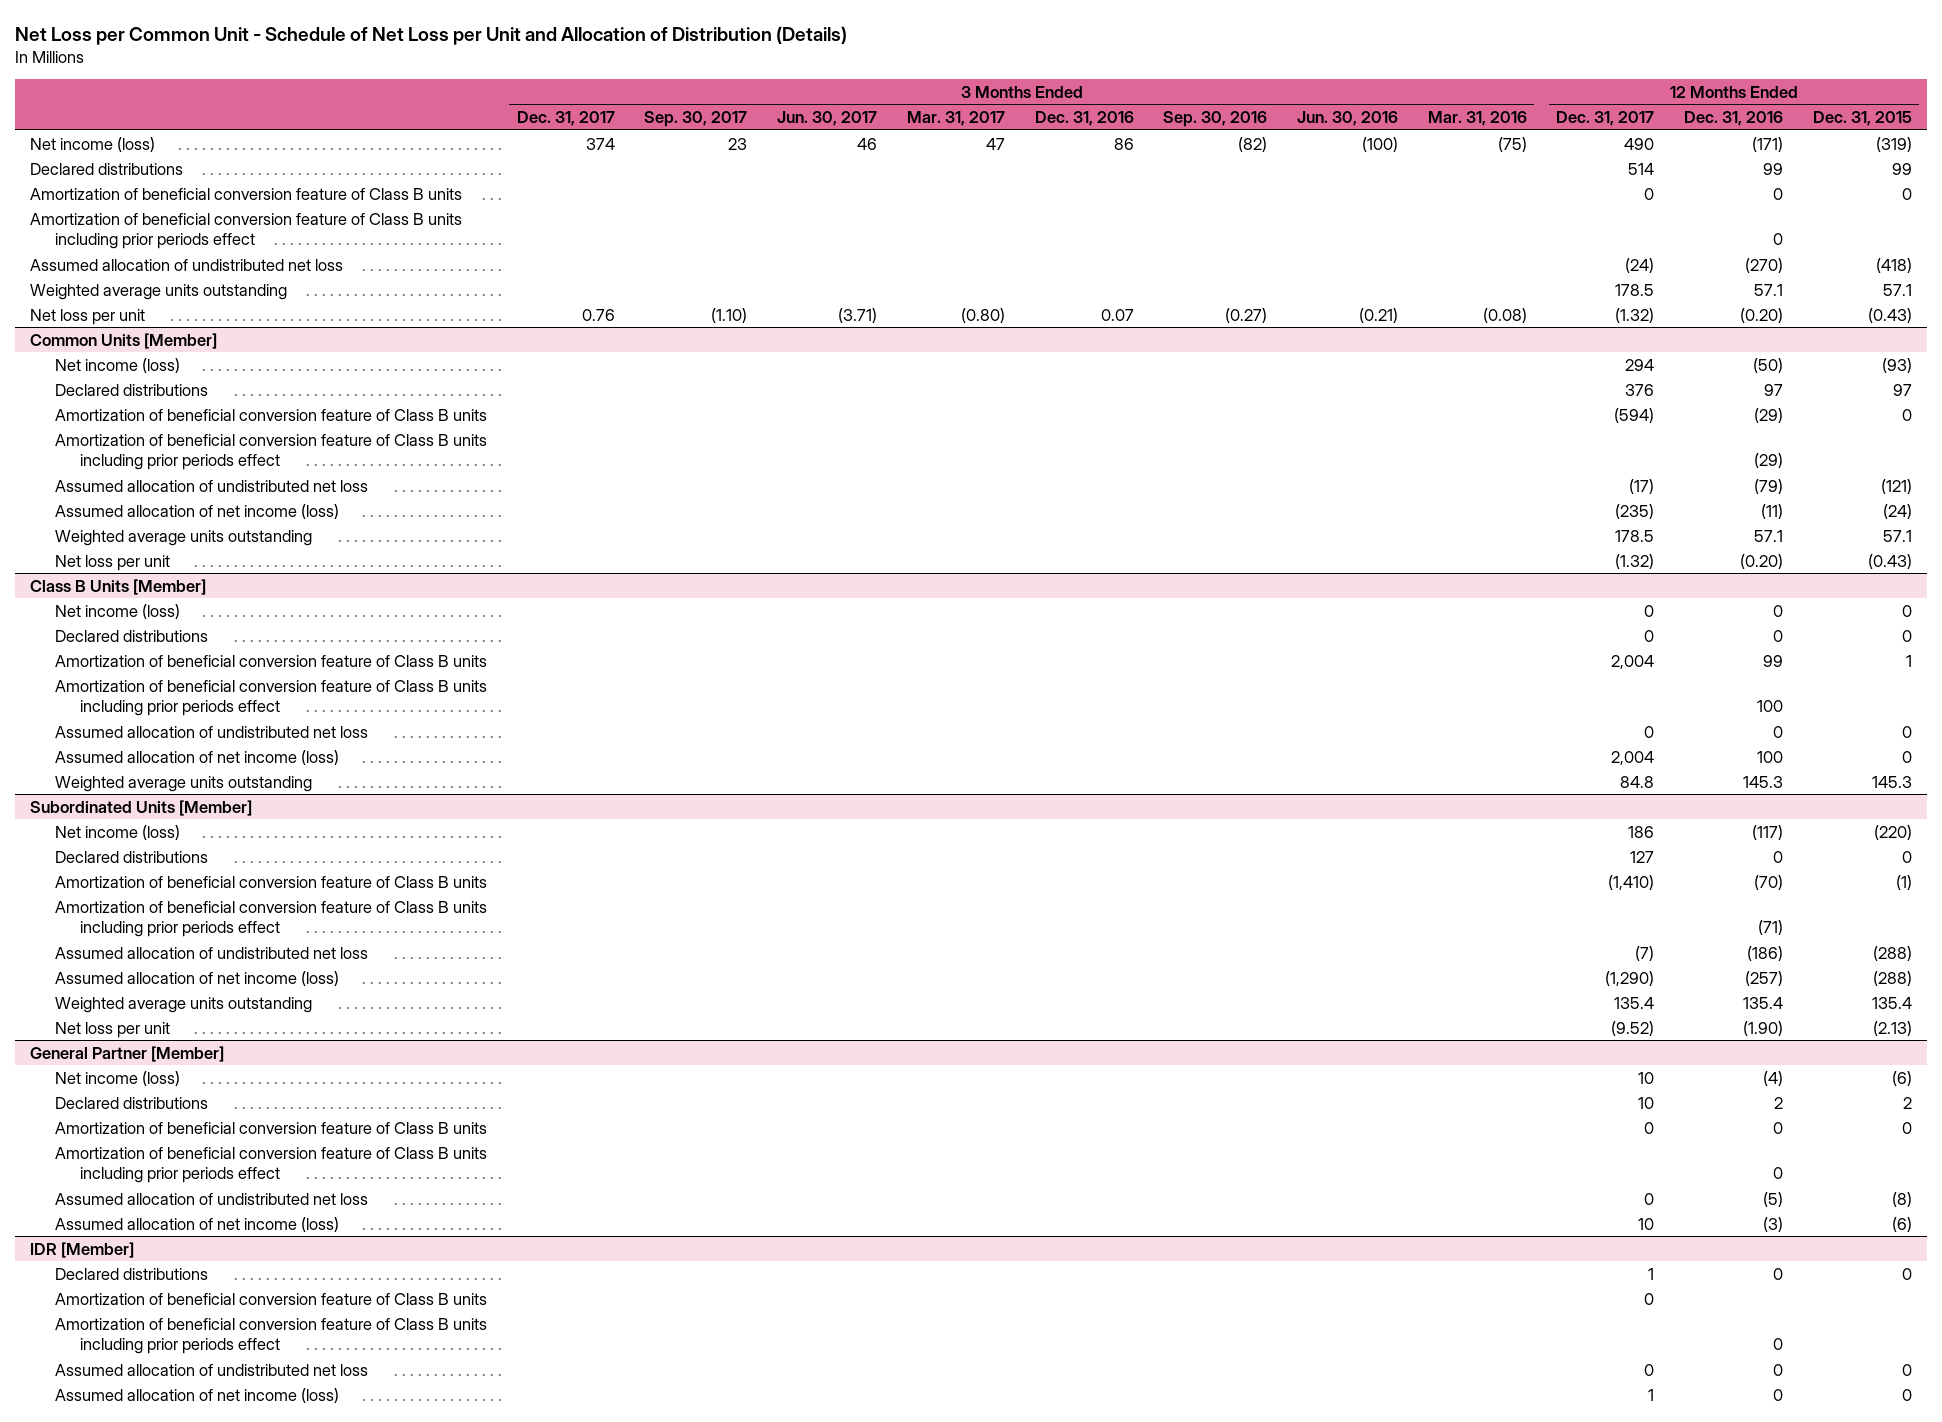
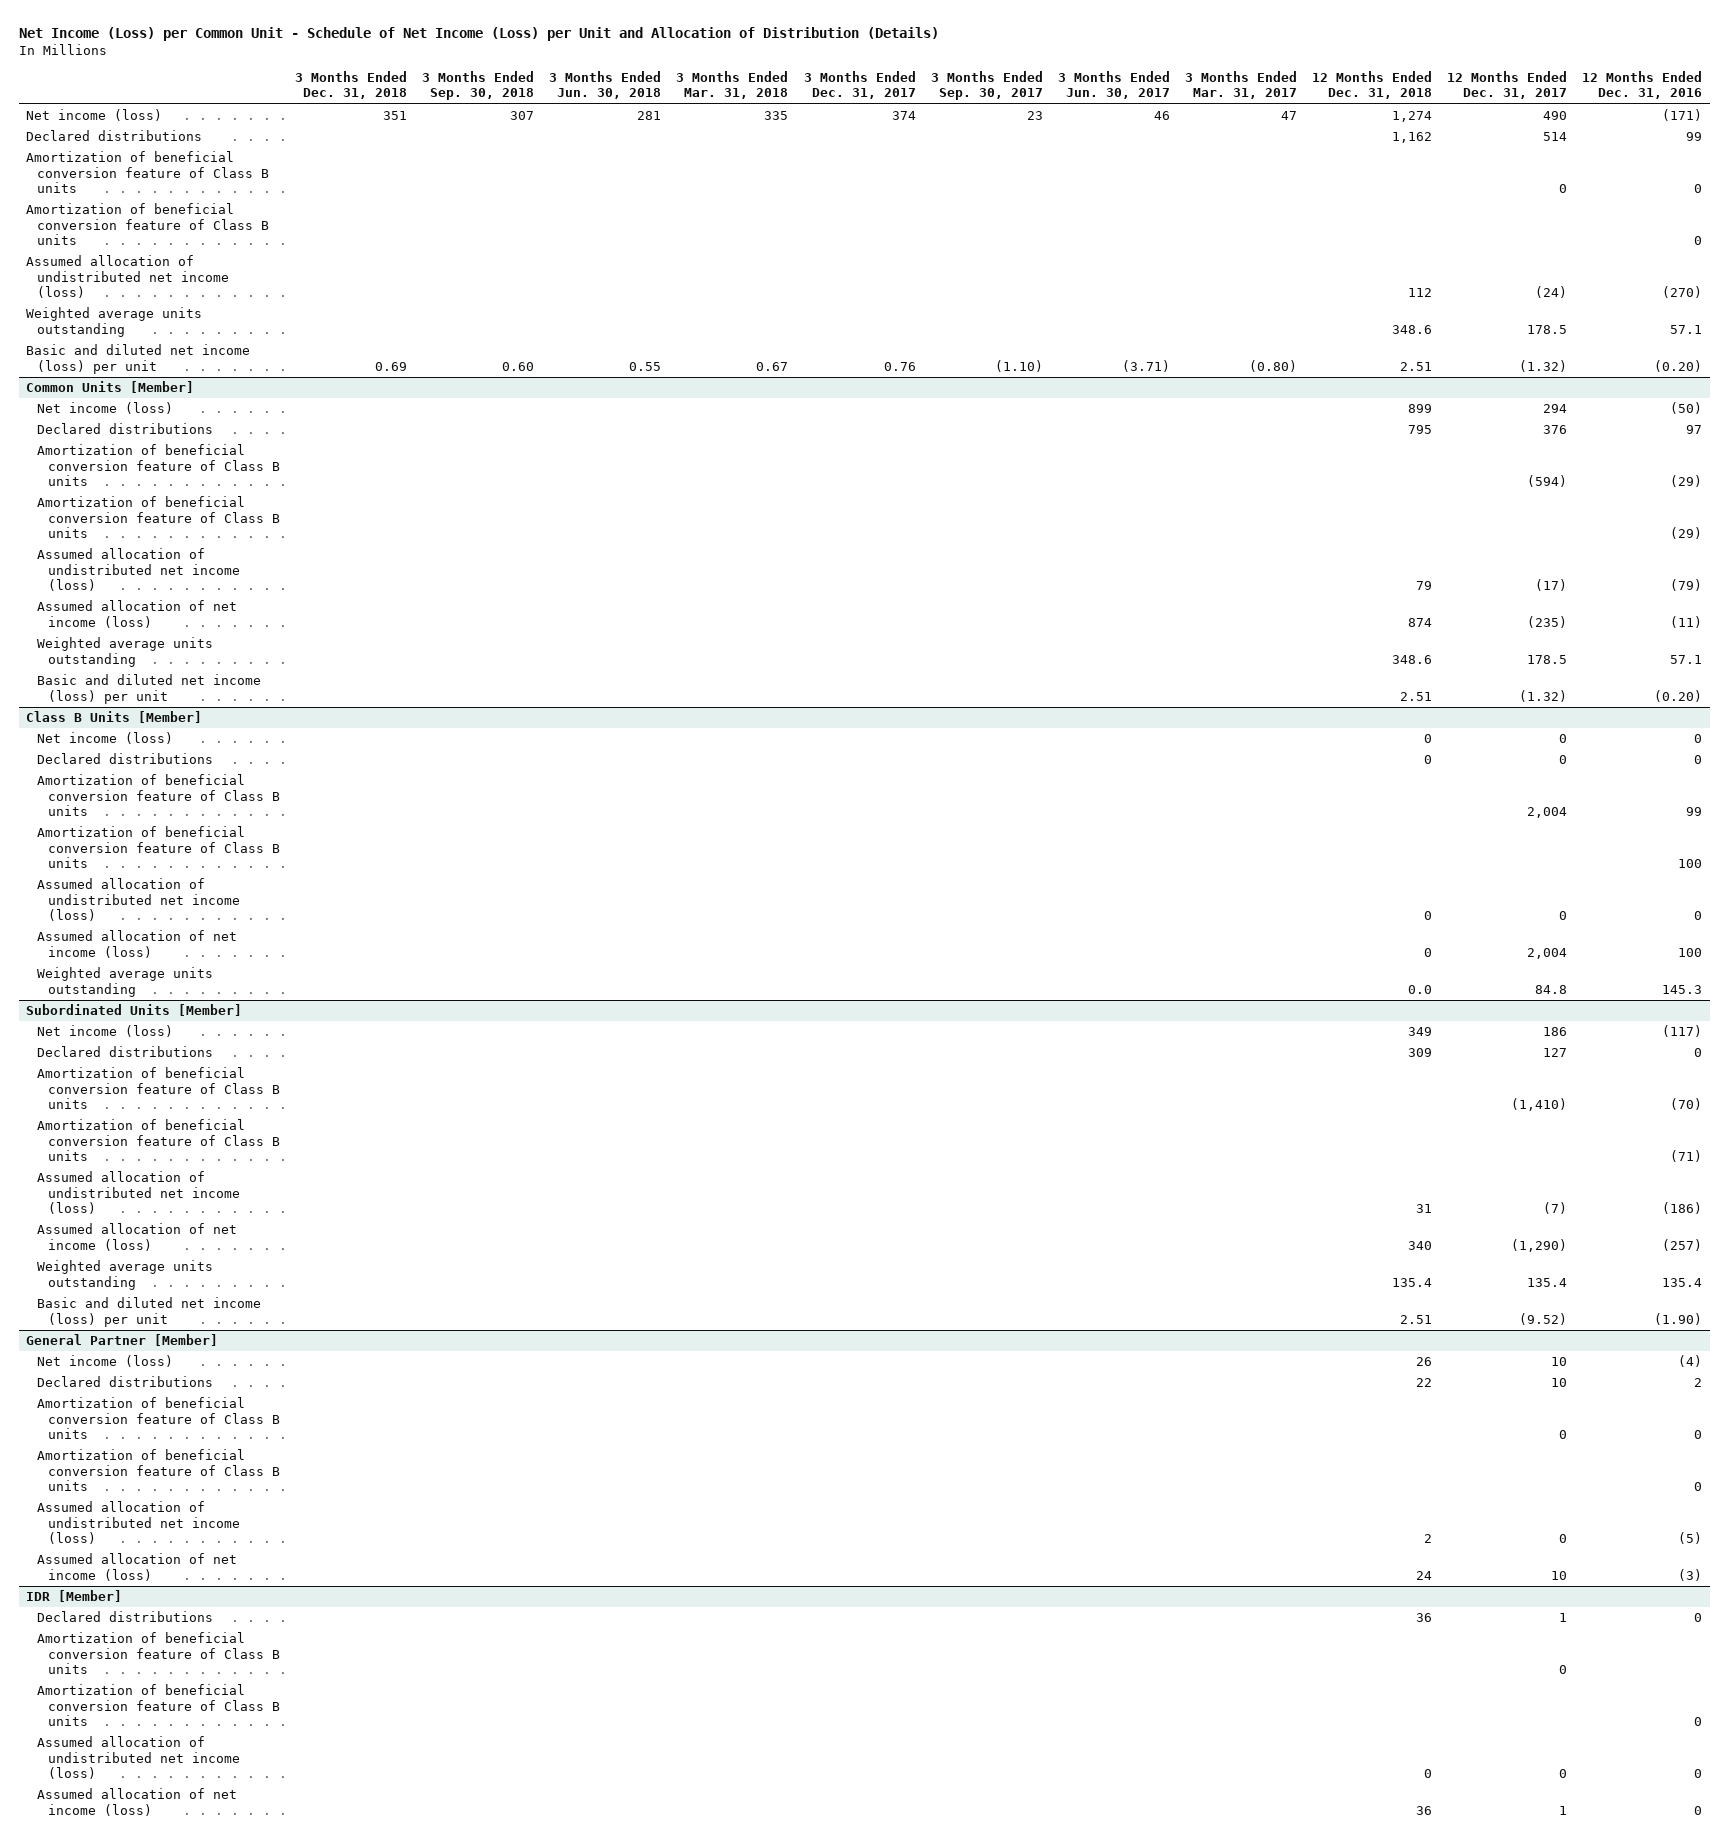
[14,25,847,45] Net Loss per Common Unit - Schedule of Net Loss per Unit and Allocation of Distribution (Details) -> [18,26,939,41] Net Income (Loss) per Common Unit - Schedule of Net Income (Loss) per Unit and Allocation of Distribution (Details)
[1034,111,1134,127] Dec. 31, 2016 -> none
[1163,111,1268,128] Sep. 30, 2016 -> none
[1296,111,1398,127] Jun. 30, 2016 -> none
[1427,111,1527,127] Mar. 31, 2016 -> none
[1812,111,1912,127] Dec. 31, 2015 -> none
none -> [295,70,408,100] 3 Months Ended Dec. 31, 2018
none -> [422,70,535,101] 3 Months Ended Sep. 30, 2018
none -> [549,70,662,100] 3 Months Ended Jun. 30, 2018
none -> [676,70,789,100] 3 Months Ended Mar. 31, 2018
none -> [1312,70,1433,100] 12 Months Ended Dec. 31, 2018
[29,212,462,250] Amortization of beneficial conversion feature of Class B units including prior periods effect -> [26,203,270,246] Amortization of beneficial conversion feature of Class B units
[29,258,343,271] Assumed allocation of undistributed net loss -> [26,255,230,299] Assumed allocation of undistributed net income (loss)
[29,308,145,325] Net loss per unit -> [26,344,251,374] Basic and diluted net income (loss) per unit
[55,433,488,471] Amortization of beneficial conversion feature of Class B units including prior periods effect -> [37,496,280,539] Amortization of beneficial conversion feature of Class B units
[55,479,369,492] Assumed allocation of undistributed net loss -> [37,548,240,592] Assumed allocation of undistributed net income (loss)
[55,554,171,571] Net loss per unit -> [37,674,262,704] Basic and diluted net income (loss) per unit
[55,679,488,717] Amortization of beneficial conversion feature of Class B units including prior periods effect -> [37,826,280,869] Amortization of beneficial conversion feature of Class B units
[55,725,369,738] Assumed allocation of undistributed net loss -> [37,878,240,922] Assumed allocation of undistributed net income (loss)
[55,900,488,938] Amortization of beneficial conversion feature of Class B units including prior periods effect -> [37,1119,280,1162] Amortization of beneficial conversion feature of Class B units
[55,946,369,959] Assumed allocation of undistributed net loss -> [37,1171,240,1215] Assumed allocation of undistributed net income (loss)
[55,1021,171,1038] Net loss per unit -> [37,1297,262,1327] Basic and diluted net income (loss) per unit
[55,1146,488,1184] Amortization of beneficial conversion feature of Class B units including prior periods effect -> [37,1449,280,1492] Amortization of beneficial conversion feature of Class B units
[55,1192,369,1205] Assumed allocation of undistributed net loss -> [37,1501,240,1545] Assumed allocation of undistributed net income (loss)
[55,1317,488,1355] Amortization of beneficial conversion feature of Class B units including prior periods effect -> [37,1684,280,1727] Amortization of beneficial conversion feature of Class B units
[55,1363,369,1376] Assumed allocation of undistributed net loss -> [37,1736,240,1780] Assumed allocation of undistributed net income (loss)

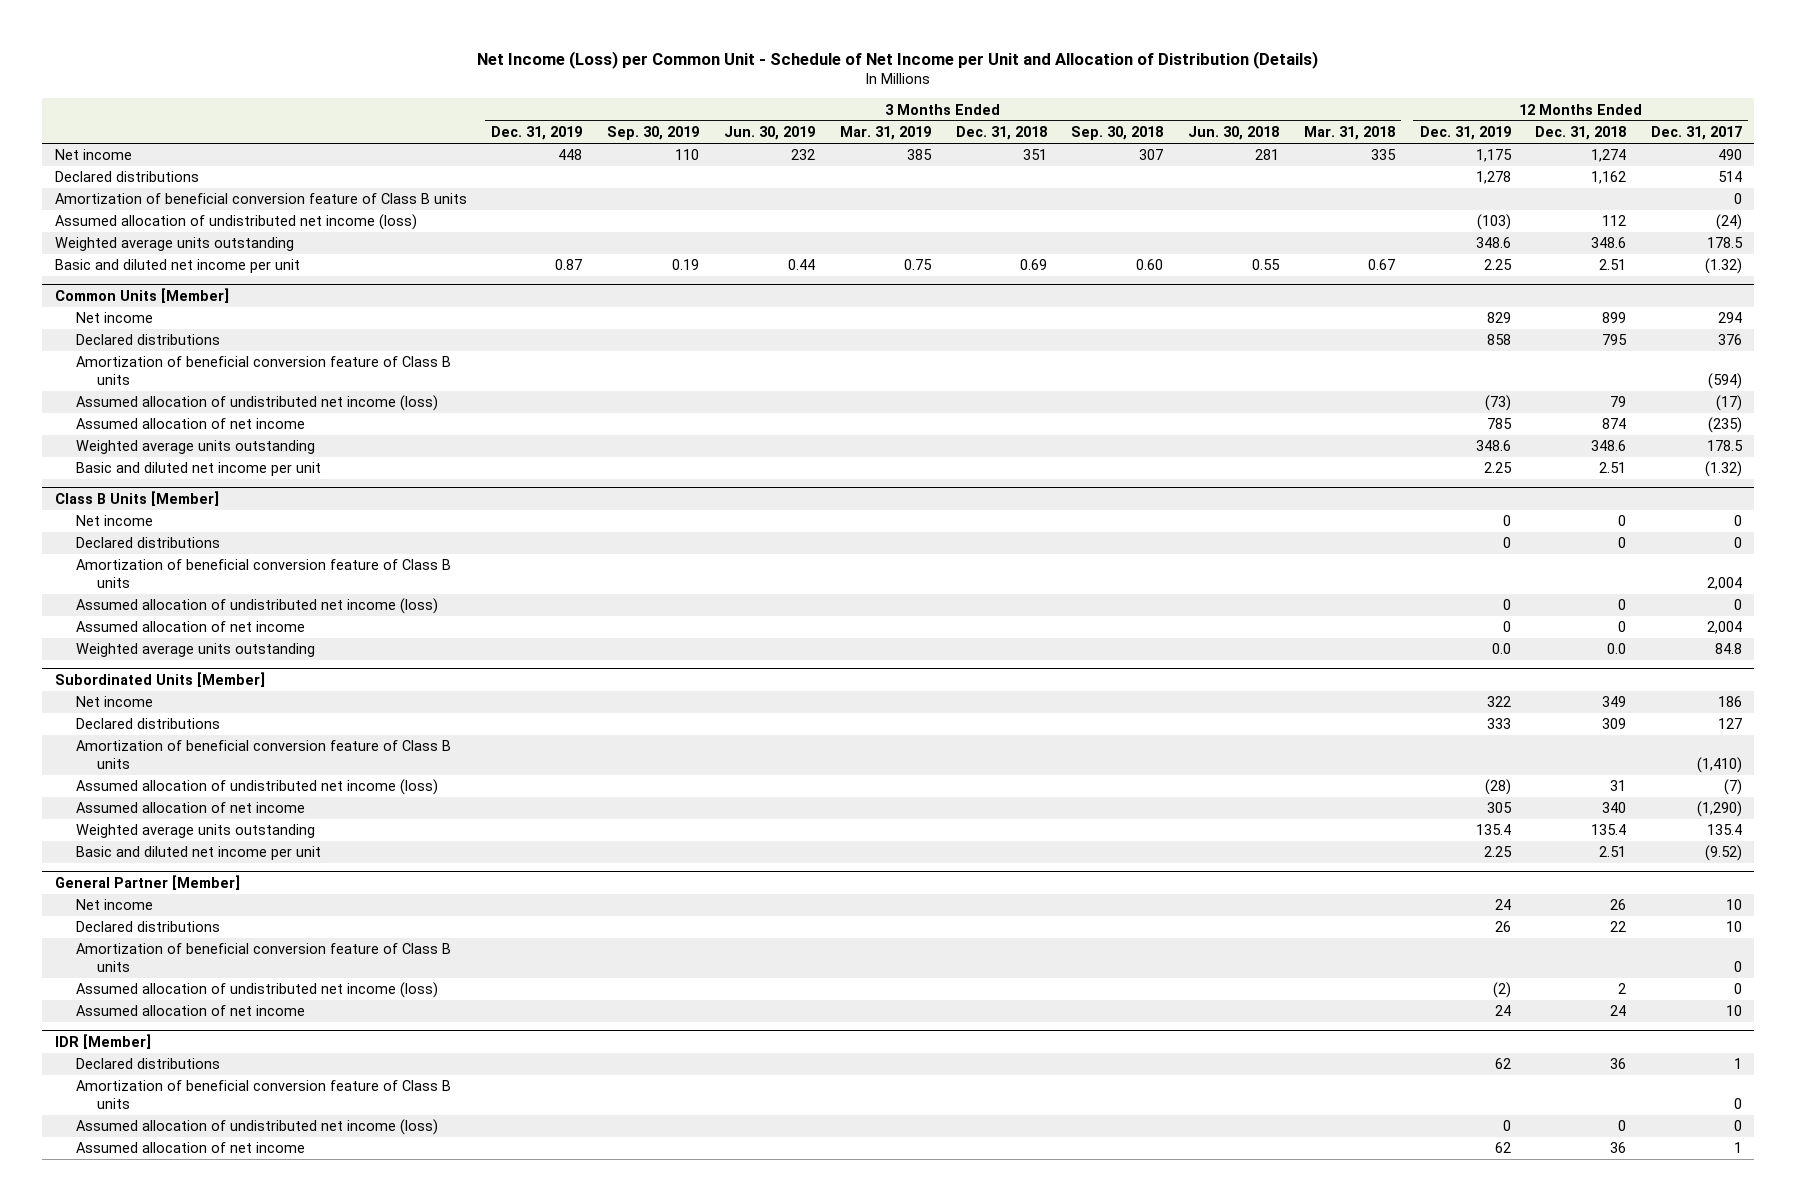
[18,26,939,41] Net Income (Loss) per Common Unit - Schedule of Net Income (Loss) per Unit and Allocation of Distribution (Details) -> [477,50,1319,69] Net Income (Loss) per Common Unit - Schedule of Net Income per Unit and Allocation of Distribution (Details)
[803,70,916,100] 3 Months Ended Dec. 31, 2017 -> none
[930,70,1043,101] 3 Months Ended Sep. 30, 2017 -> none
[1057,70,1170,100] 3 Months Ended Jun. 30, 2017 -> none
[1185,70,1298,100] 3 Months Ended Mar. 31, 2017 -> none
[1582,70,1703,100] 12 Months Ended Dec. 31, 2016 -> none
none -> [491,126,583,141] Dec. 31, 2019
none -> [607,126,700,141] Sep. 30, 2019
none -> [724,126,816,141] Jun. 30, 2019
none -> [839,126,931,141] Mar. 31, 2019
none -> [1419,126,1511,141] Dec. 31, 2019
[26,109,163,122] Net income (loss) -> [54,149,132,161] Net income
[26,203,270,246] Amortization of beneficial conversion feature of Class B units -> none
[26,344,251,374] Basic and diluted net income (loss) per unit -> [54,259,300,274] Basic and diluted net income per unit
[37,402,174,415] Net income (loss) -> [75,312,153,324] Net income
[37,496,280,539] Amortization of beneficial conversion feature of Class B units -> none
[37,600,238,628] Assumed allocation of net income (loss) -> [75,418,305,430] Assumed allocation of net income
[37,674,262,704] Basic and diluted net income (loss) per unit -> [75,462,321,477] Basic and diluted net income per unit
[37,732,174,745] Net income (loss) -> [75,515,153,527] Net income
[37,826,280,869] Amortization of beneficial conversion feature of Class B units -> none
[37,930,238,958] Assumed allocation of net income (loss) -> [75,621,305,633] Assumed allocation of net income
[37,1025,174,1038] Net income (loss) -> [75,696,153,708] Net income
[37,1119,280,1162] Amortization of beneficial conversion feature of Class B units -> none
[37,1223,238,1251] Assumed allocation of net income (loss) -> [75,802,305,814] Assumed allocation of net income
[37,1297,262,1327] Basic and diluted net income (loss) per unit -> [75,846,321,861] Basic and diluted net income per unit
[37,1355,174,1368] Net income (loss) -> [75,899,153,911] Net income
[37,1449,280,1492] Amortization of beneficial conversion feature of Class B units -> none
[37,1553,238,1581] Assumed allocation of net income (loss) -> [75,1005,305,1017] Assumed allocation of net income
[37,1684,280,1727] Amortization of beneficial conversion feature of Class B units -> none
[37,1788,238,1816] Assumed allocation of net income (loss) -> [75,1142,305,1154] Assumed allocation of net income

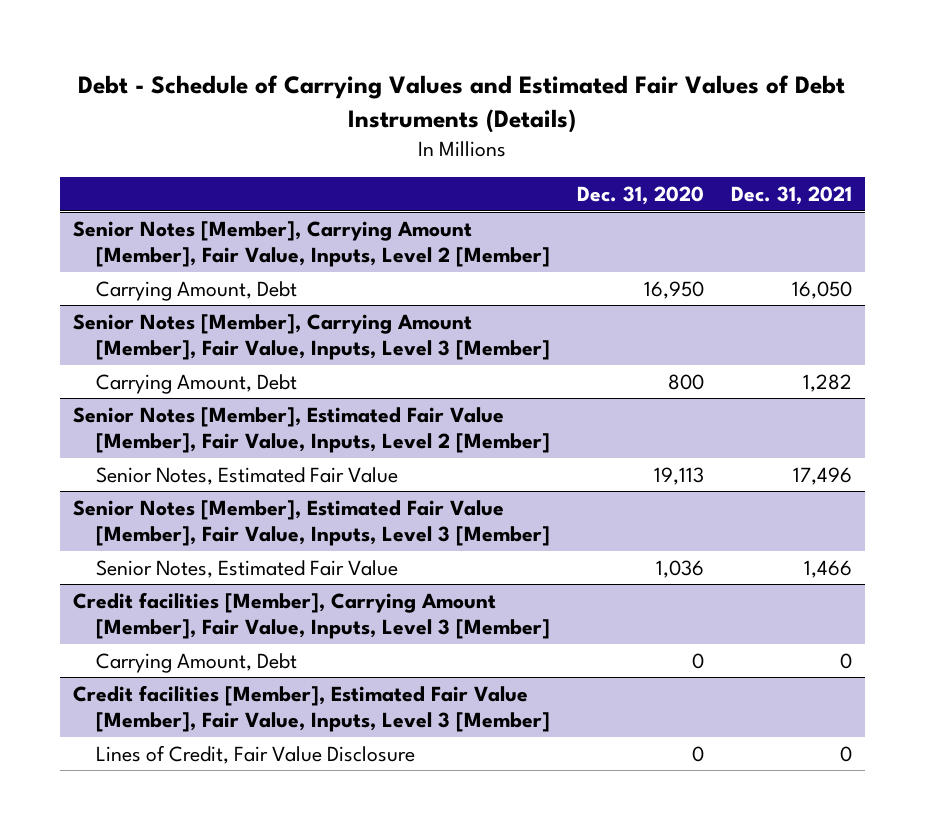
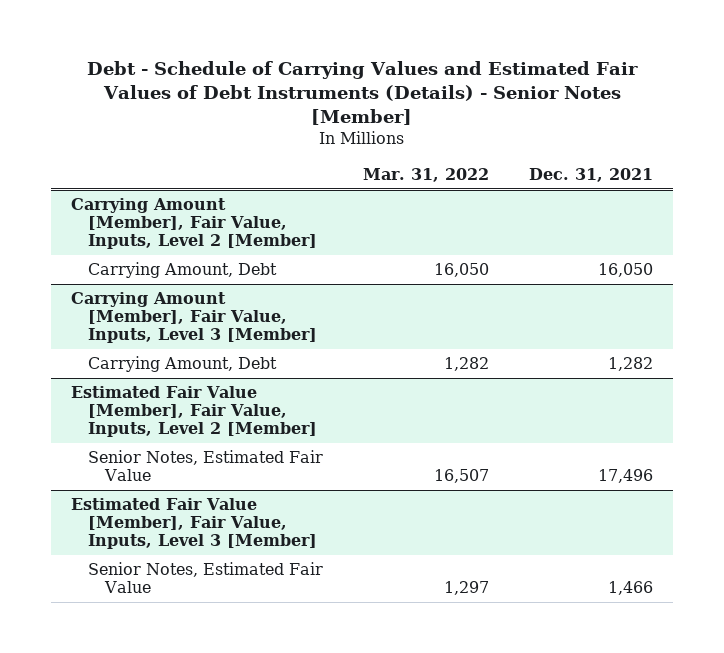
[78,75,846,133] Debt - Schedule of Carrying Values and Estimated Fair Values of Debt Instruments (Details) -> [86,60,638,126] Debt - Schedule of Carrying Values and Estimated Fair Values of Debt Instruments (Details) - Senior Notes [Member]
[577,186,705,206] Dec. 31, 2020 -> none
none -> [362,167,489,182] Mar. 31, 2022
[73,220,551,268] Senior Notes [Member], Carrying Amount [Member], Fair Value, Inputs, Level 2 [Member] -> [70,198,318,250] Carrying Amount [Member], Fair Value, Inputs, Level 2 [Member]
[73,313,551,361] Senior Notes [Member], Carrying Amount [Member], Fair Value, Inputs, Level 3 [Member] -> [70,292,318,344] Carrying Amount [Member], Fair Value, Inputs, Level 3 [Member]
[73,406,551,454] Senior Notes [Member], Estimated Fair Value [Member], Fair Value, Inputs, Level 2 [Member] -> [70,386,318,438] Estimated Fair Value [Member], Fair Value, Inputs, Level 2 [Member]
[73,499,551,547] Senior Notes [Member], Estimated Fair Value [Member], Fair Value, Inputs, Level 3 [Member] -> [70,498,318,550] Estimated Fair Value [Member], Fair Value, Inputs, Level 3 [Member]
[73,591,551,640] Credit facilities [Member], Carrying Amount [Member], Fair Value, Inputs, Level 3 [Member] -> none
[96,652,298,673] Carrying Amount, Debt -> none
[73,684,551,733] Credit facilities [Member], Estimated Fair Value [Member], Fair Value, Inputs, Level 3 [Member] -> none
[96,744,416,764] Lines of Credit, Fair Value Disclosure -> none

